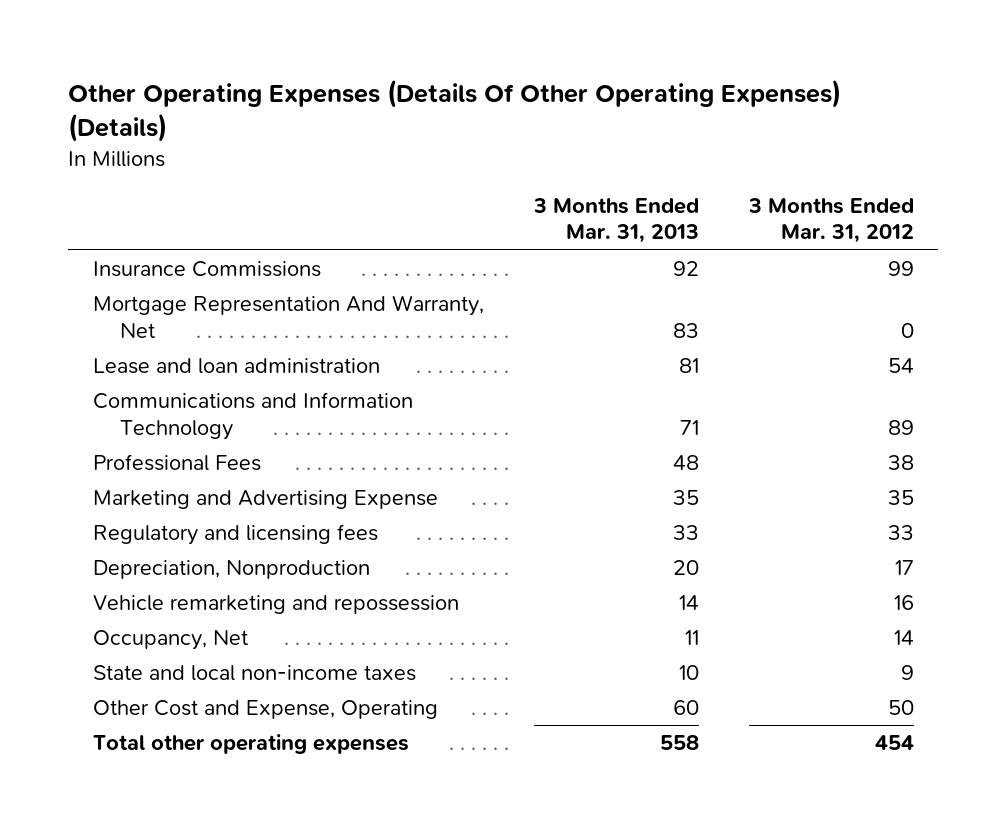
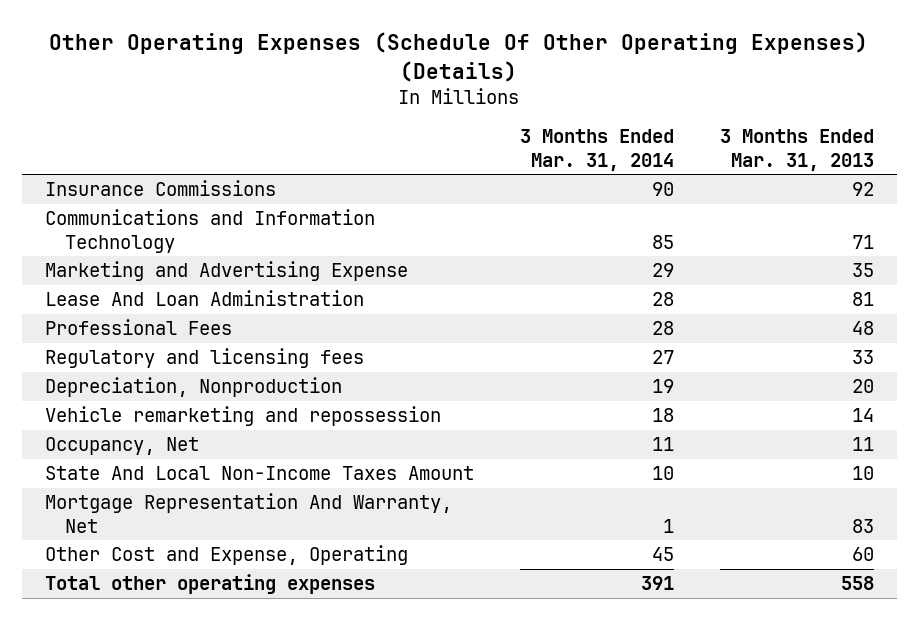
[68,79,842,143] Other Operating Expenses (Details Of Other Operating Expenses) (Details) -> [49,32,869,82] Other Operating Expenses (Schedule Of Other Operating Expenses) (Details)
[747,197,914,244] 3 Months Ended Mar. 31, 2012 -> none
none -> [519,129,674,171] 3 Months Ended Mar. 31, 2014
[92,358,380,375] Lease and loan administration -> none
none -> [44,290,364,307] Lease And Loan Administration
[92,454,261,472] Professional Fees -> [44,319,232,336] Professional Fees
[92,665,416,682] State and local non-income taxes -> [44,466,474,481] State And Local Non-Income Taxes Amount
[92,295,484,338] Mortgage Representation And Warranty, Net -> [44,493,452,533] Mortgage Representation And Warranty, Net

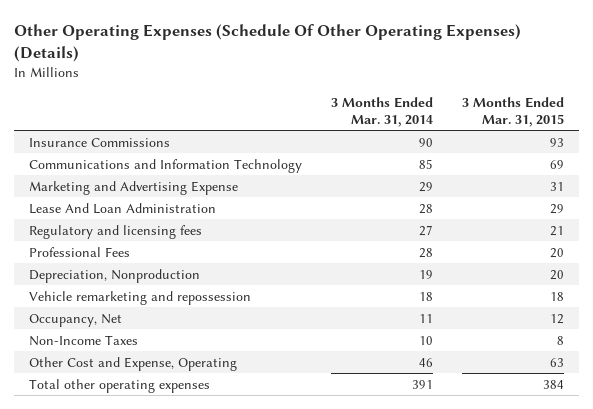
[719,129,874,171] 3 Months Ended Mar. 31, 2013 -> none
none -> [462,97,565,127] 3 Months Ended Mar. 31, 2015
[44,319,232,336] Professional Fees -> [28,246,130,257] Professional Fees
[44,493,452,533] Mortgage Representation And Warranty, Net -> none
[44,466,474,481] State And Local Non-Income Taxes Amount -> [28,334,138,346] Non-Income Taxes
[651,547,674,562] 45 -> [418,357,433,367] 46

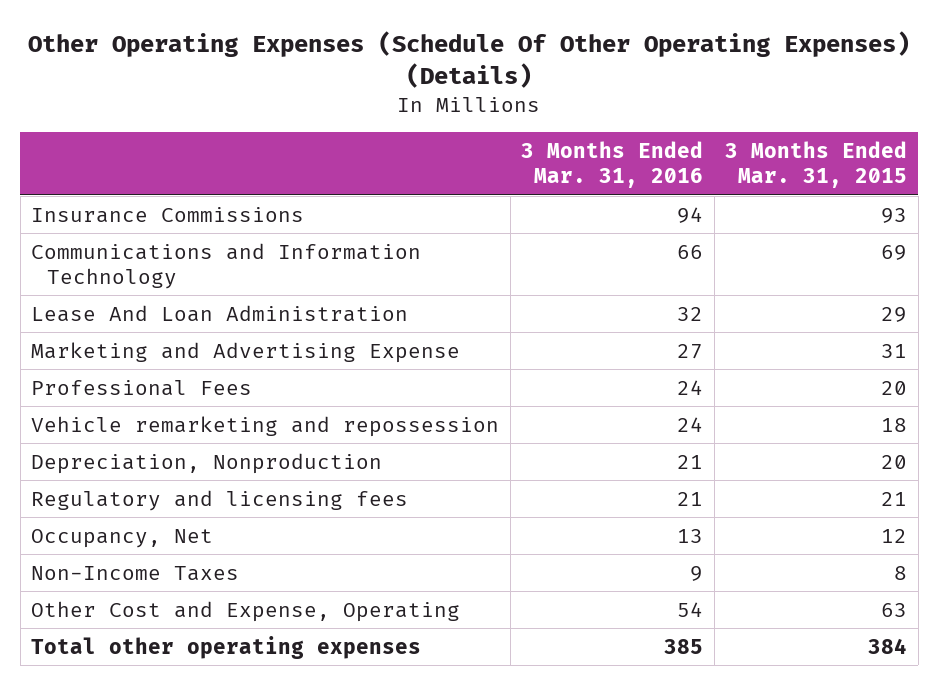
[330,97,433,127] 3 Months Ended Mar. 31, 2014 -> none
none -> [521,141,704,189] 3 Months Ended Mar. 31, 2016
[28,180,238,195] Marketing and Advertising Expense -> [31,341,461,363] Marketing and Advertising Expense
[28,268,200,283] Depreciation, Nonproduction -> [31,452,383,474] Depreciation, Nonproduction
[28,224,202,239] Regulatory and licensing fees -> [31,489,409,511] Regulatory and licensing fees

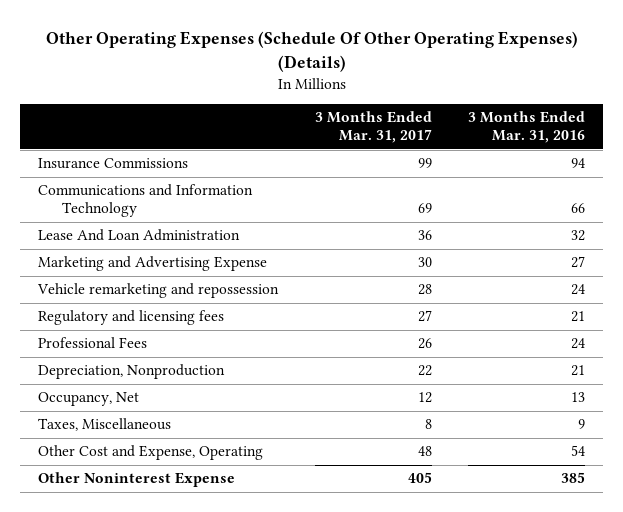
[725,141,908,189] 3 Months Ended Mar. 31, 2015 -> none
none -> [314,111,432,144] 3 Months Ended Mar. 31, 2017
[31,379,253,396] Professional Fees -> [38,337,148,349] Professional Fees
[31,452,383,474] Depreciation, Nonproduction -> [38,364,226,380] Depreciation, Nonproduction
[31,565,240,581] Non-Income Taxes -> none
none -> [38,418,172,432] Taxes, Miscellaneous
[31,635,422,659] Total other operating expenses -> [38,472,236,488] Other Noninterest Expense

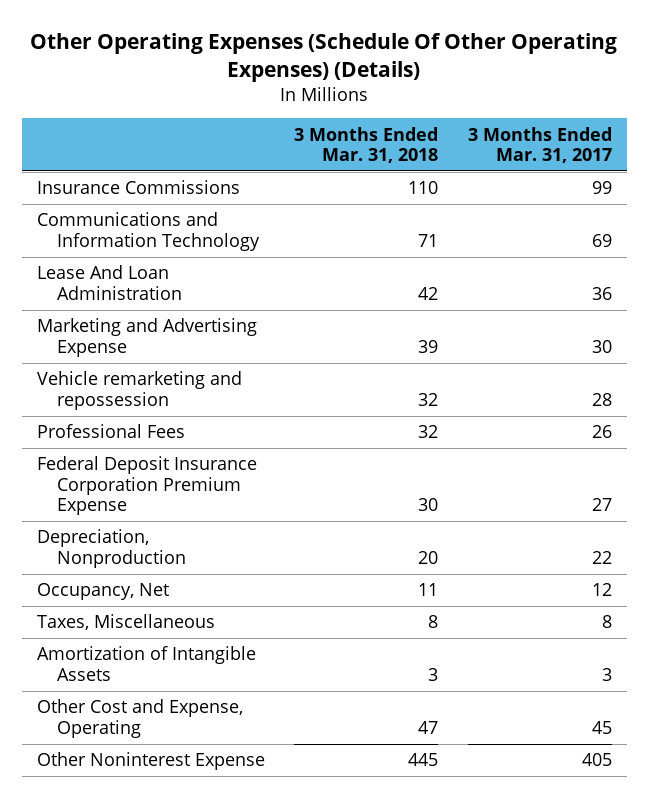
[467,111,585,144] 3 Months Ended Mar. 31, 2016 -> none
none -> [294,126,439,164] 3 Months Ended Mar. 31, 2018
[38,310,225,326] Regulatory and licensing fees -> none
none -> [36,456,257,516] Federal Deposit Insurance Corporation Premium Expense
none -> [36,646,256,681] Amortization of Intangible Assets
[417,446,432,457] 48 -> [592,720,613,734] 45

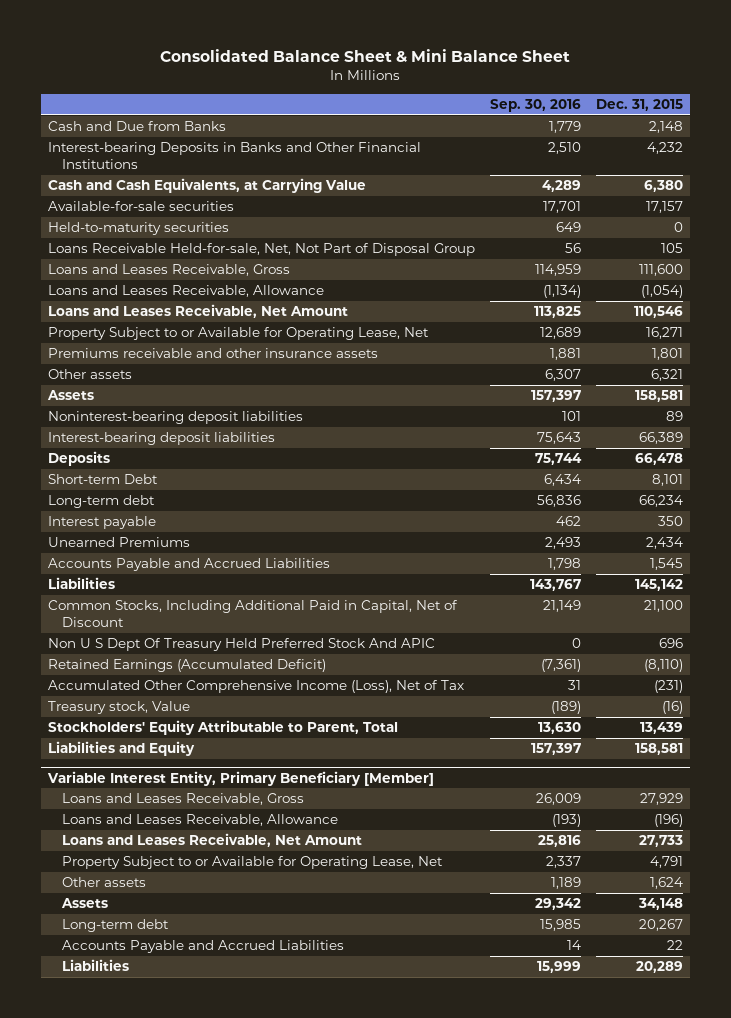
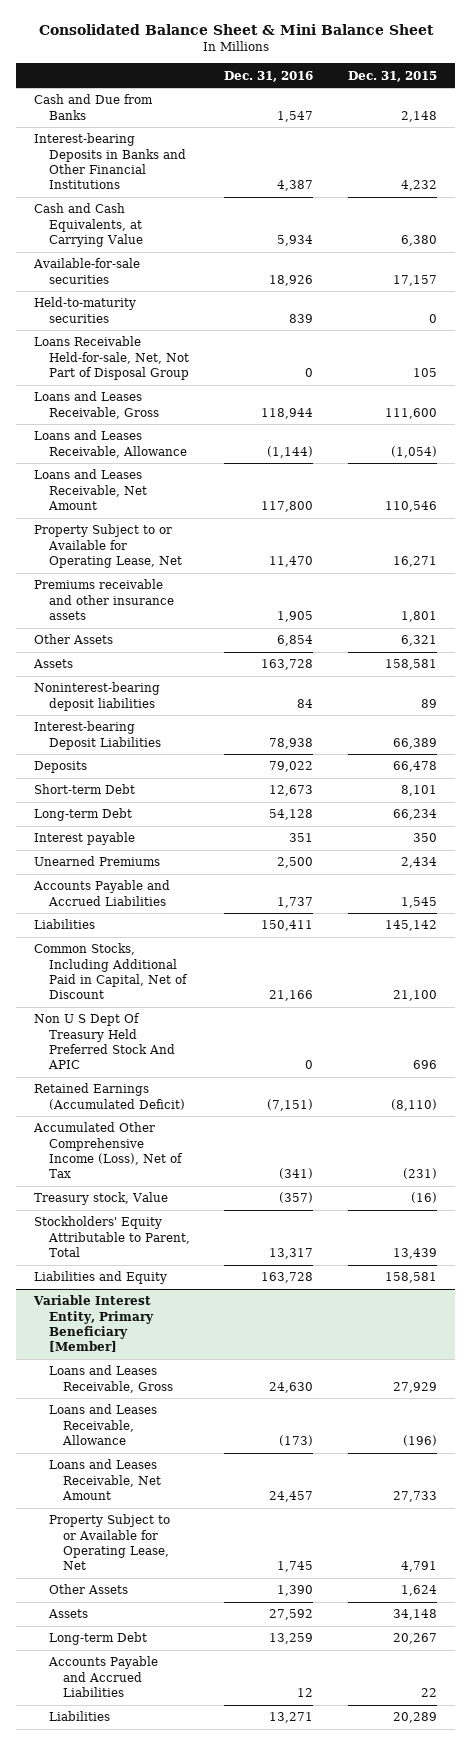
[489,99,581,113] Sep. 30, 2016 -> none
none -> [224,70,314,82] Dec. 31, 2016
[48,369,133,380] Other assets -> [33,634,113,645] Other Assets
[48,432,276,446] Interest-bearing deposit liabilities -> [33,721,161,750] Interest-bearing Deposit Liabilities
[48,495,156,509] Long-term debt -> [33,808,132,822] Long-term Debt
[61,877,146,888] Other assets -> [48,1584,128,1595] Other Assets
[61,919,169,933] Long-term debt -> [48,1632,147,1646] Long-term Debt

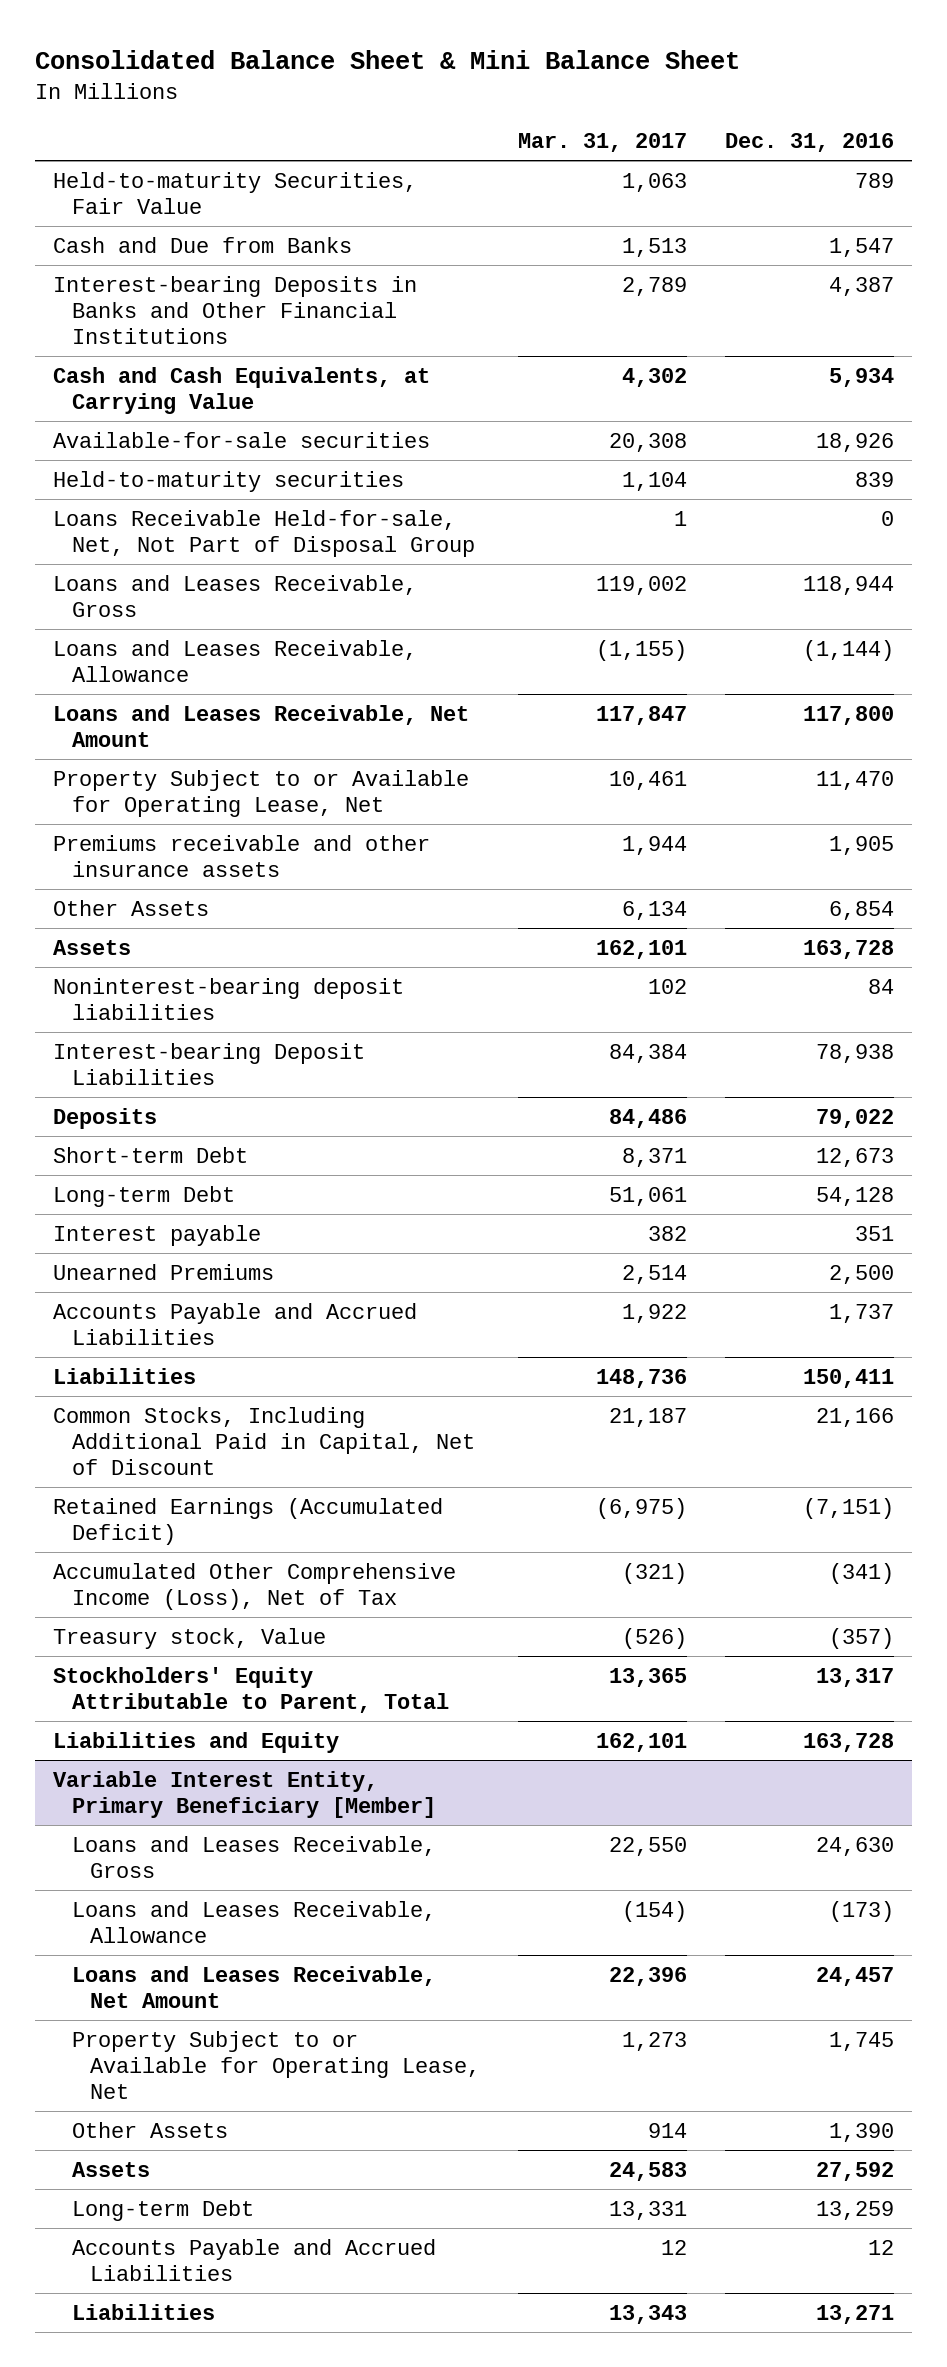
[348,70,438,82] Dec. 31, 2015 -> none
none -> [518,133,688,153] Mar. 31, 2017
none -> [53,171,418,214] Held-to-maturity Securities, Fair Value
[33,1013,175,1070] Non U S Dept Of Treasury Held Preferred Stock And APIC -> none

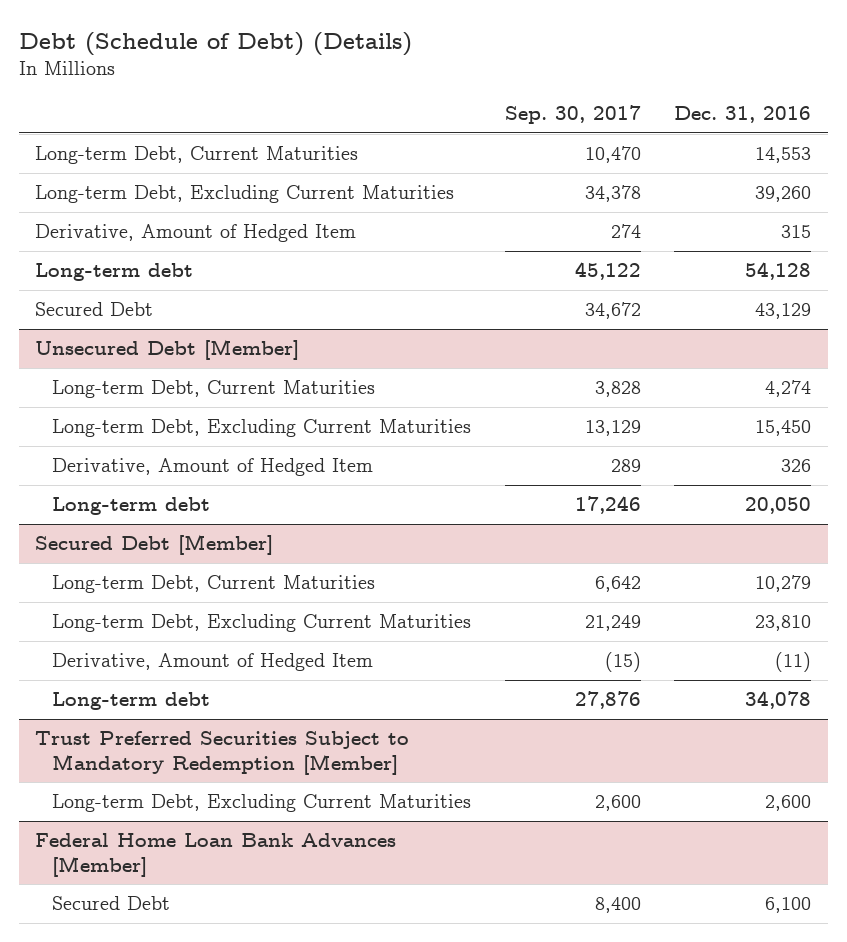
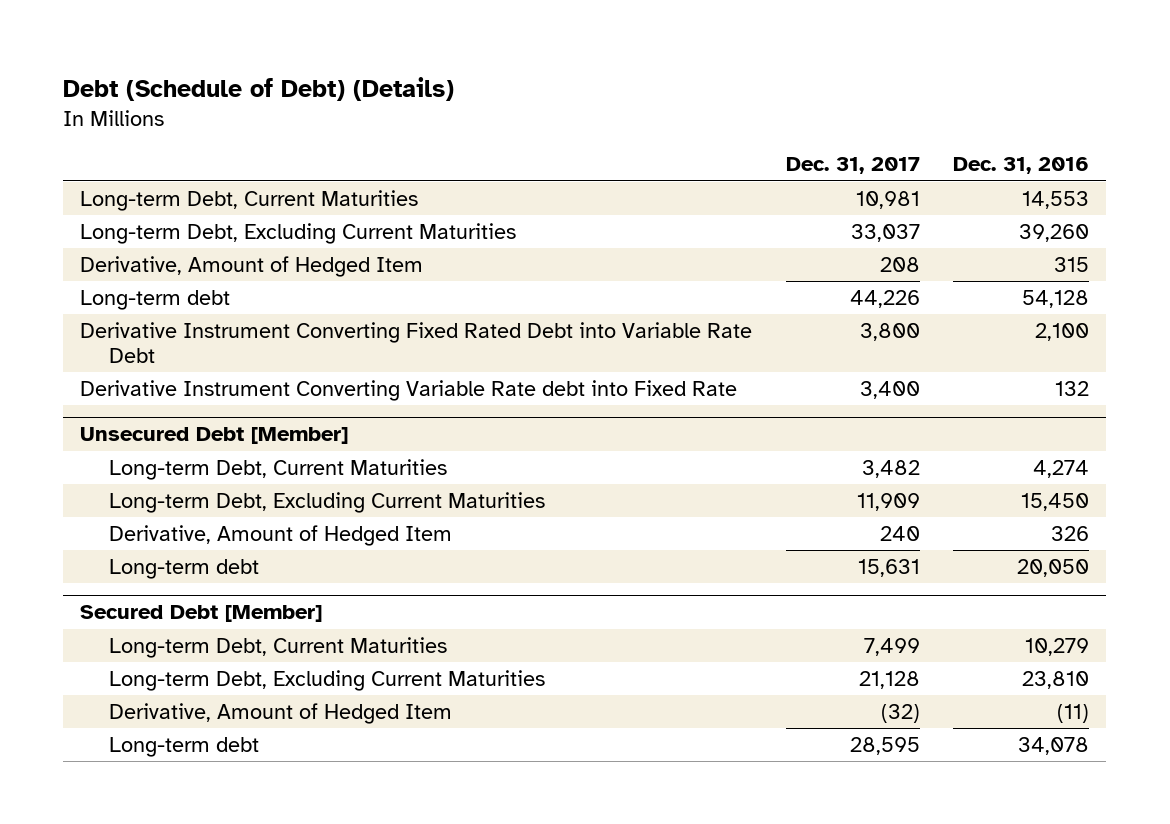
[504,105,641,125] Sep. 30, 2017 -> none
none -> [785,157,920,175] Dec. 31, 2017
[35,302,154,317] Secured Debt -> none
none -> [80,321,753,363] Derivative Instrument Converting Fixed Rated Debt into Variable Rate Debt
none -> [80,379,738,401] Derivative Instrument Converting Variable Rate debt into Fixed Rate
[35,731,410,775] Trust Preferred Securities Subject to Mandatory Redemption [Member] -> none
[52,794,472,813] Long-term Debt, Excluding Current Maturities -> none
[35,833,397,877] Federal Home Loan Bank Advances [Member] -> none
[52,896,171,911] Secured Debt -> none

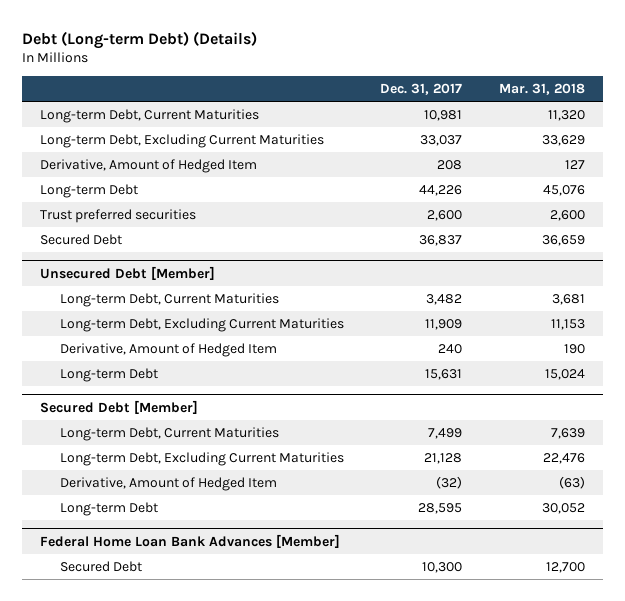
[63,76,455,101] Debt (Schedule of Debt) (Details) -> [21,30,257,49] Debt (Long-term Debt) (Details)
[953,157,1090,175] Dec. 31, 2016 -> none
none -> [499,83,586,96] Mar. 31, 2018
[80,321,753,363] Derivative Instrument Converting Fixed Rated Debt into Variable Rate Debt -> none
[80,379,738,401] Derivative Instrument Converting Variable Rate debt into Fixed Rate -> none
[80,289,231,310] Long-term debt -> [40,183,139,198] Long-term Debt
none -> [40,208,197,223] Trust preferred securities
none -> [40,233,123,245] Secured Debt
[109,558,260,579] Long-term debt -> [59,367,158,382] Long-term Debt
[109,736,260,757] Long-term debt -> [59,501,158,516] Long-term Debt
none -> [40,533,341,548] Federal Home Loan Bank Advances [Member]
none -> [59,560,142,572] Secured Debt

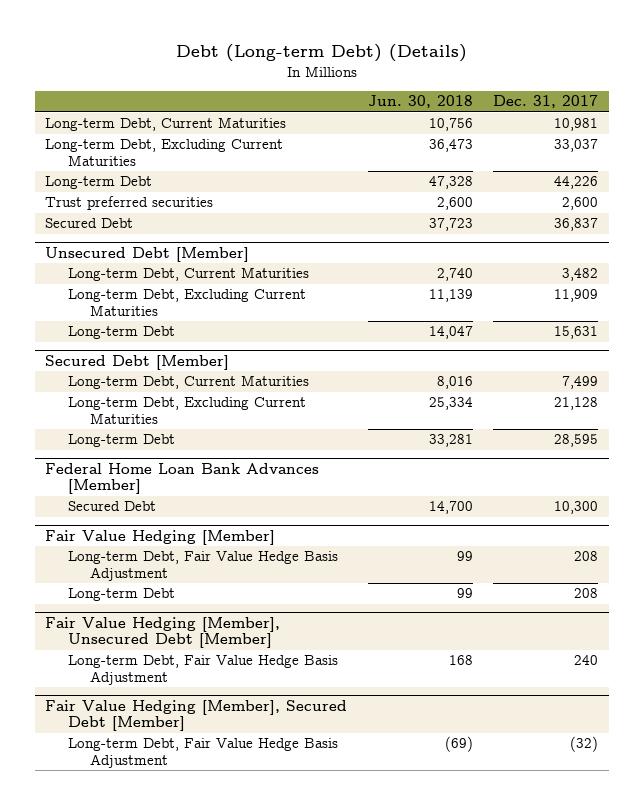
[499,83,586,96] Mar. 31, 2018 -> none
none -> [367,95,473,109] Jun. 30, 2018
[40,158,258,173] Derivative, Amount of Hedged Item -> none
[59,342,277,357] Derivative, Amount of Hedged Item -> none
[59,476,277,491] Derivative, Amount of Hedged Item -> none
none -> [45,529,276,545] Fair Value Hedging [Member]
none -> [67,551,338,581] Long-term Debt, Fair Value Hedge Basis Adjustment
none -> [67,588,175,602] Long-term Debt
none -> [45,616,281,649] Fair Value Hedging [Member], Unsecured Debt [Member]
none -> [67,655,338,685] Long-term Debt, Fair Value Hedge Basis Adjustment
none -> [45,699,348,732] Fair Value Hedging [Member], Secured Debt [Member]
none -> [67,738,338,768] Long-term Debt, Fair Value Hedge Basis Adjustment

